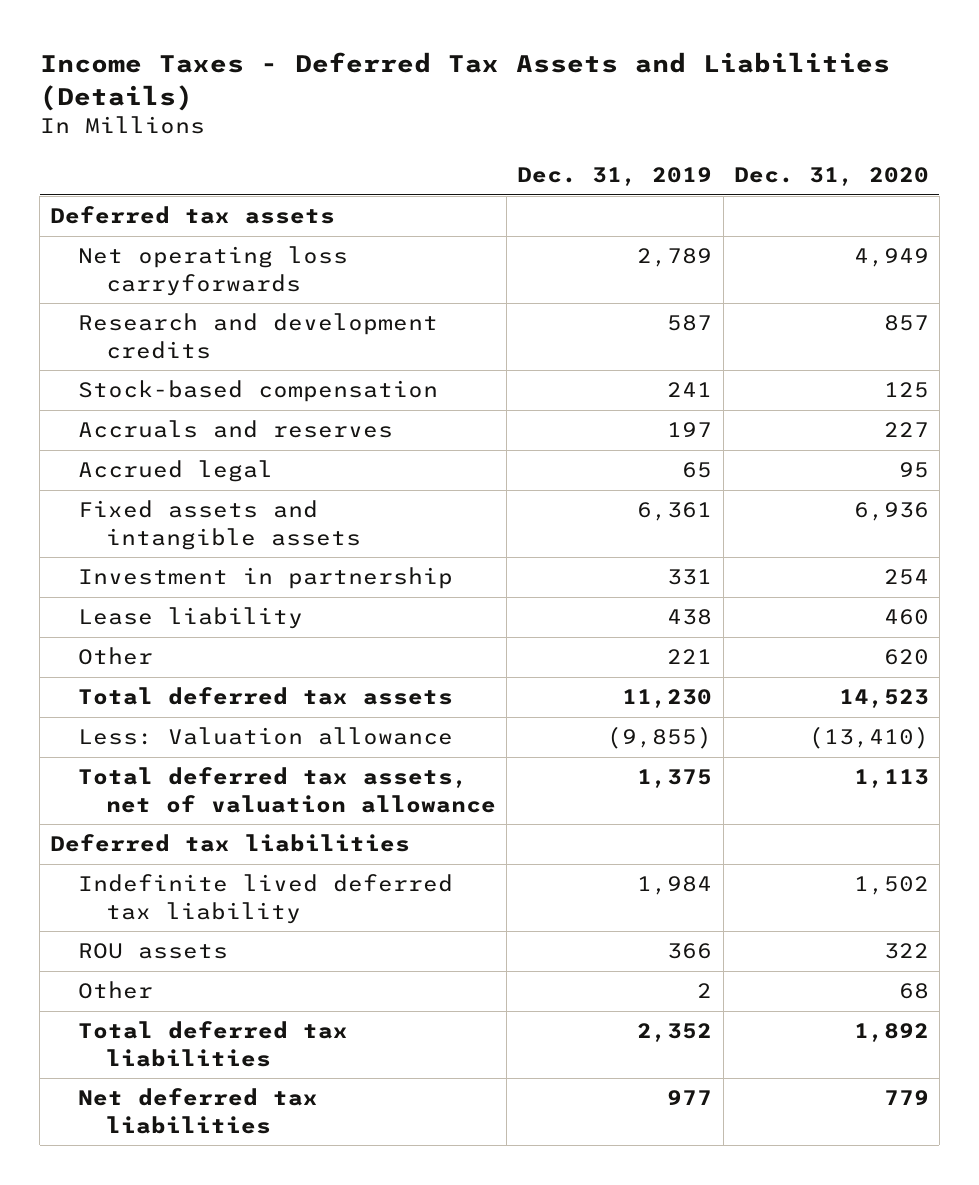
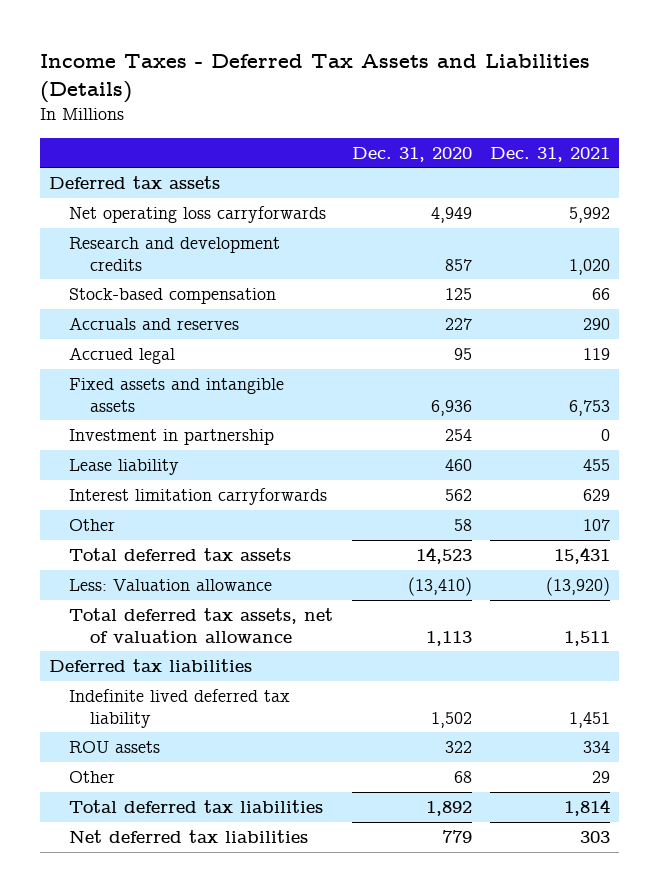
[517,166,713,186] Dec. 31, 2019 -> none
none -> [490,146,611,162] Dec. 31, 2021
none -> [69,488,328,506] Interest limitation carryforwards
[883,649,929,666] 620 -> [453,519,472,532] 58

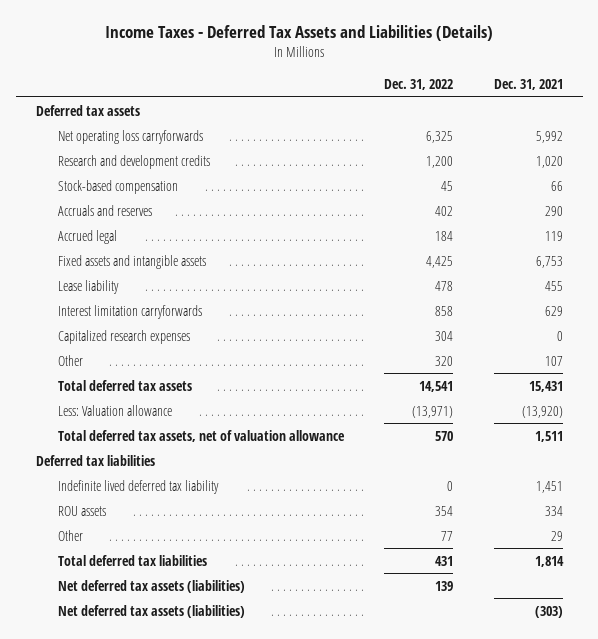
[351,146,472,162] Dec. 31, 2020 -> none
none -> [384,78,454,90] Dec. 31, 2022
[69,429,275,446] Investment in partnership -> none
none -> [57,329,190,344] Capitalized research expenses
none -> [57,579,245,593] Net deferred tax assets (liabilities)
[69,830,309,844] Net deferred tax liabilities -> [57,604,245,618] Net deferred tax assets (liabilities)
[580,831,611,844] 303 -> [534,605,563,618] (303)

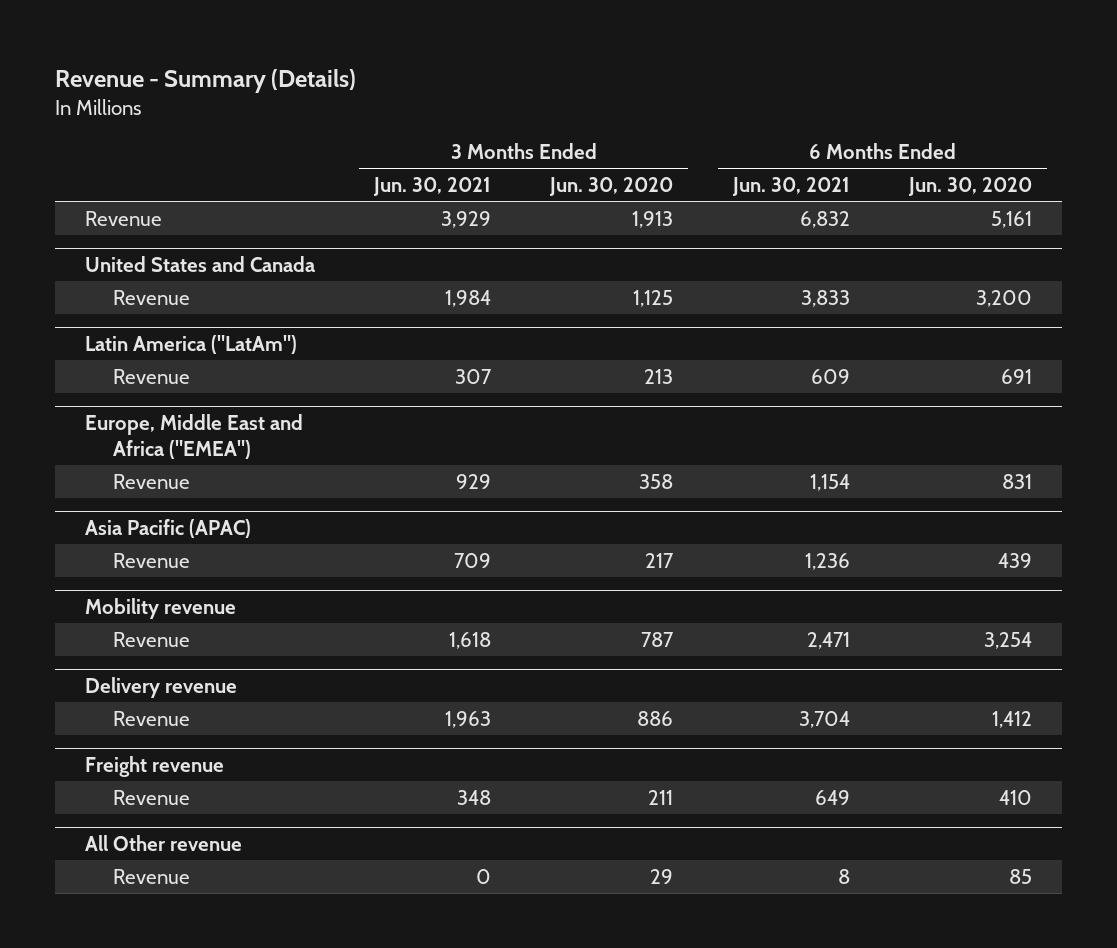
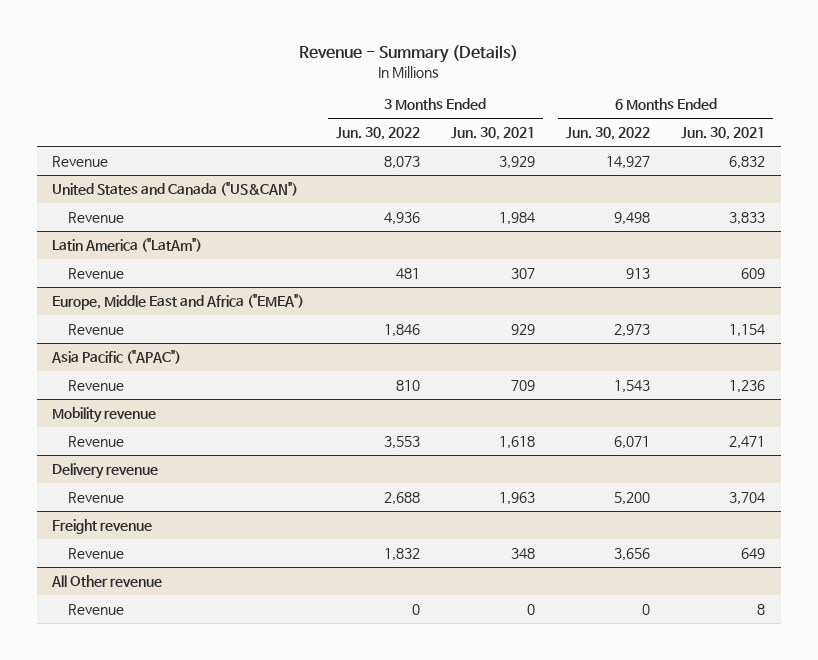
[549,177,674,197] Jun. 30, 2020 -> none
[908,177,1033,197] Jun. 30, 2020 -> none
none -> [335,127,420,141] Jun. 30, 2022
none -> [566,127,651,141] Jun. 30, 2022
[84,255,315,272] United States and Canada -> [52,181,299,196] United States and Canada ("US&CAN")
[84,518,251,538] Asia Pacific (APAC) -> [51,349,182,364] Asia Pacific ("APAC")

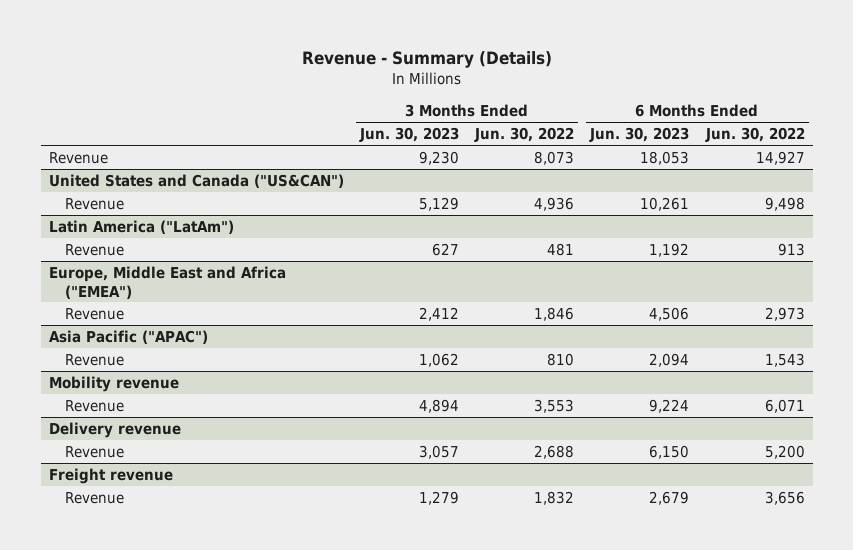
[450,127,535,141] Jun. 30, 2021 -> none
[681,127,766,141] Jun. 30, 2021 -> none
none -> [359,127,460,143] Jun. 30, 2023
none -> [589,127,690,143] Jun. 30, 2023
[51,574,163,587] All Other revenue -> none
[68,603,125,615] Revenue -> none

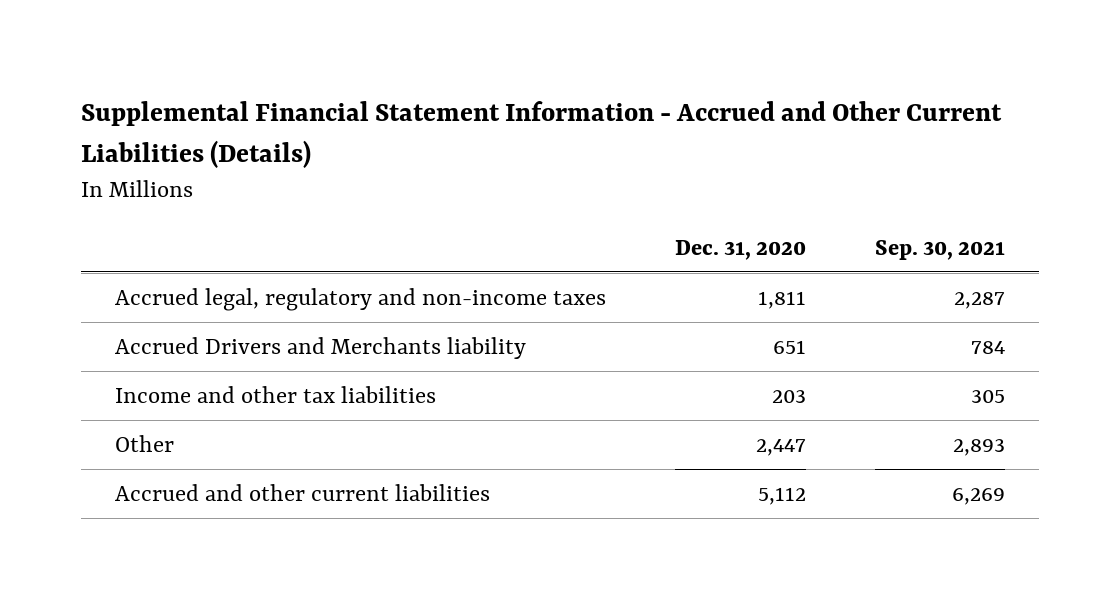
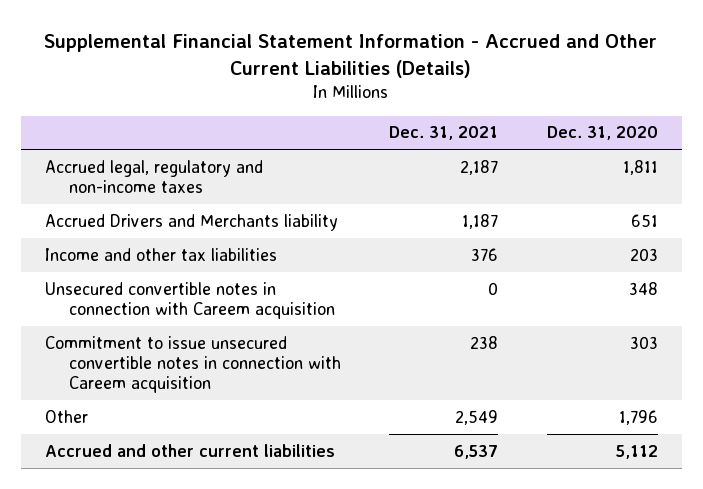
[875,239,1006,260] Sep. 30, 2021 -> none
none -> [389,126,499,141] Dec. 31, 2021
none -> [44,281,335,319] Unsecured convertible notes in connection with Careem acquisition
none -> [44,335,341,394] Commitment to issue unsecured convertible notes in connection with Careem acquisition
[756,438,807,456] 2,447 -> [618,409,658,425] 1,796

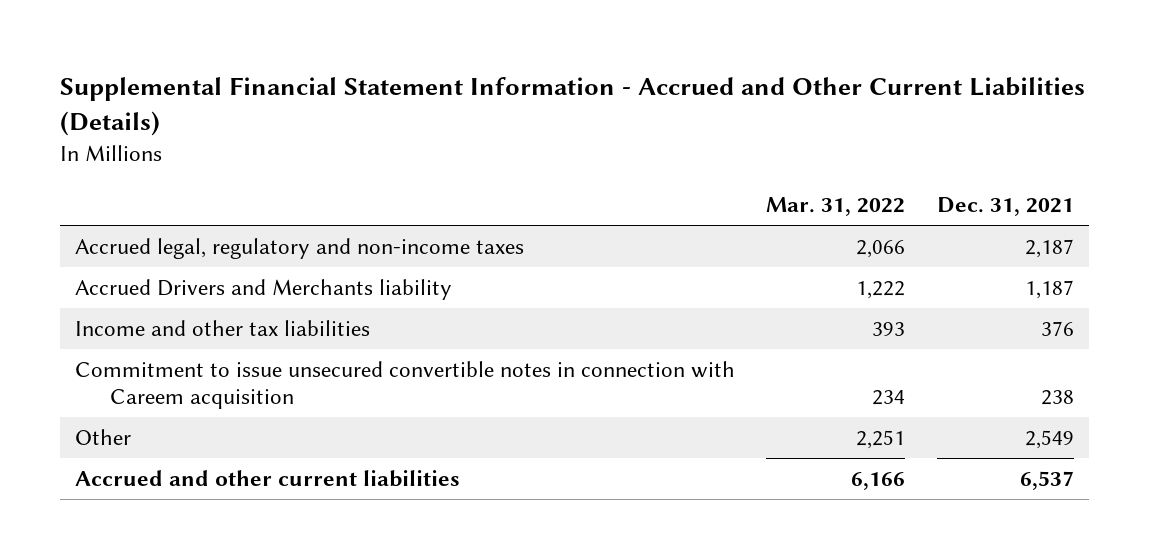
[546,126,658,141] Dec. 31, 2020 -> none
none -> [766,196,906,216] Mar. 31, 2022
[44,281,335,319] Unsecured convertible notes in connection with Careem acquisition -> none

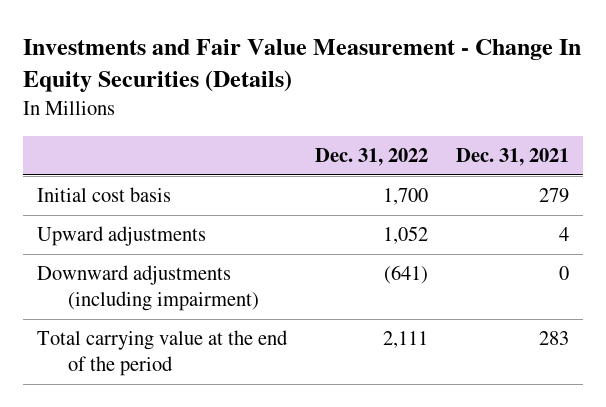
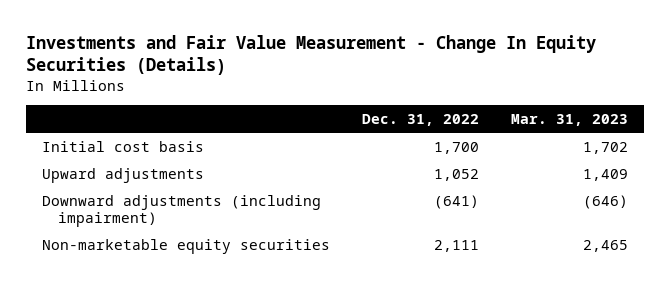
[456,148,570,167] Dec. 31, 2021 -> none
none -> [511,114,629,127] Mar. 31, 2023
[36,330,288,377] Total carrying value at the end of the period -> [42,238,331,254] Non-marketable equity securities

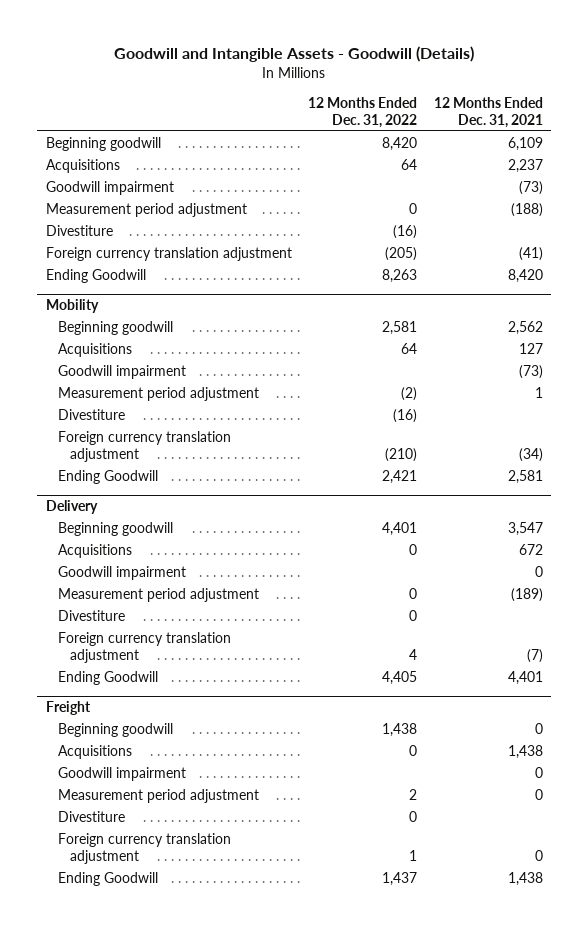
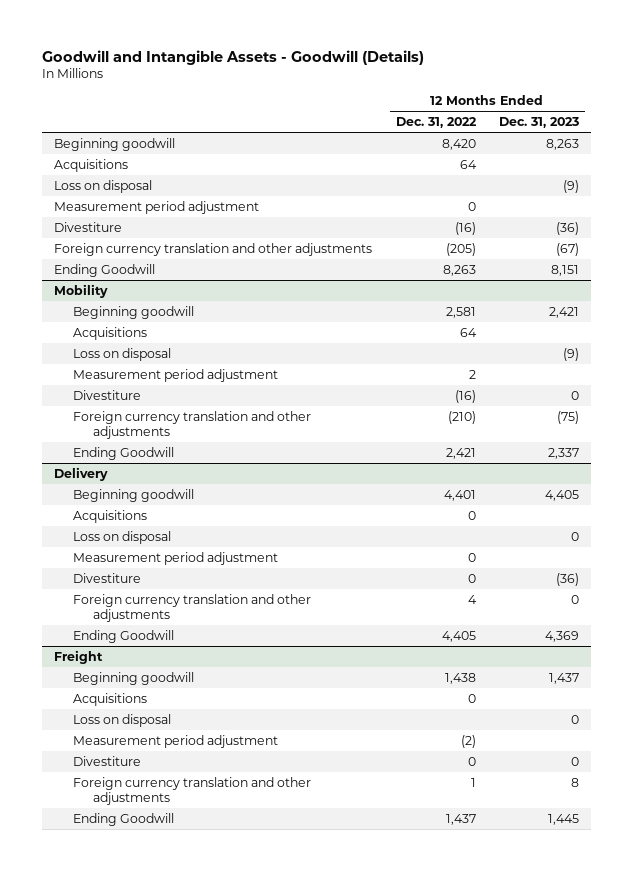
[433,96,543,128] 12 Months Ended Dec. 31, 2021 -> none
none -> [499,117,580,129] Dec. 31, 2023
[45,180,174,195] Goodwill impairment -> none
none -> [53,179,152,193] Loss on disposal
[45,246,292,261] Foreign currency translation adjustment -> [53,242,372,256] Foreign currency translation and other adjustments
[57,364,186,379] Goodwill impairment -> none
none -> [73,347,172,361] Loss on disposal
[401,386,418,401] (2) -> [468,369,476,379] 2
[57,430,231,462] Foreign currency translation adjustment -> [73,410,312,440] Foreign currency translation and other adjustments
[57,565,186,580] Goodwill impairment -> none
none -> [73,530,172,544] Loss on disposal
[57,631,231,663] Foreign currency translation adjustment -> [73,593,312,623] Foreign currency translation and other adjustments
[57,766,186,781] Goodwill impairment -> none
none -> [73,713,172,727] Loss on disposal
[409,788,418,800] 2 -> [460,734,476,748] (2)
[57,832,231,864] Foreign currency translation adjustment -> [73,776,312,806] Foreign currency translation and other adjustments

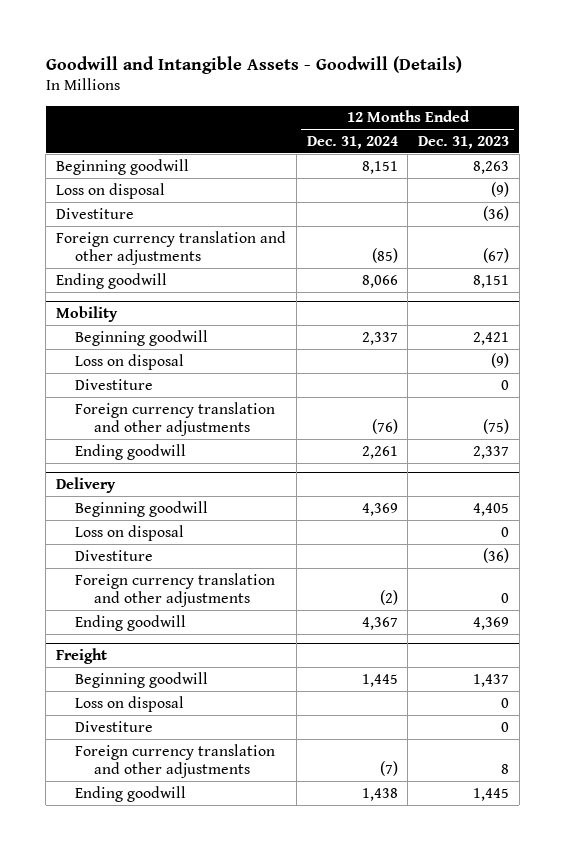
[395,117,477,129] Dec. 31, 2022 -> none
none -> [306,135,398,149] Dec. 31, 2024
[53,158,128,172] Acquisitions -> none
[53,200,259,214] Measurement period adjustment -> none
[53,263,155,277] Ending Goodwill -> [55,272,167,289] Ending goodwill
[73,326,148,340] Acquisitions -> none
[73,368,279,382] Measurement period adjustment -> none
[73,446,175,460] Ending Goodwill -> [75,443,187,460] Ending goodwill
[73,509,148,523] Acquisitions -> none
[73,551,279,565] Measurement period adjustment -> none
[73,629,175,643] Ending Goodwill -> [75,614,187,631] Ending goodwill
[73,692,148,706] Acquisitions -> none
[73,734,279,748] Measurement period adjustment -> none
[73,812,175,826] Ending Goodwill -> [75,785,187,802] Ending goodwill

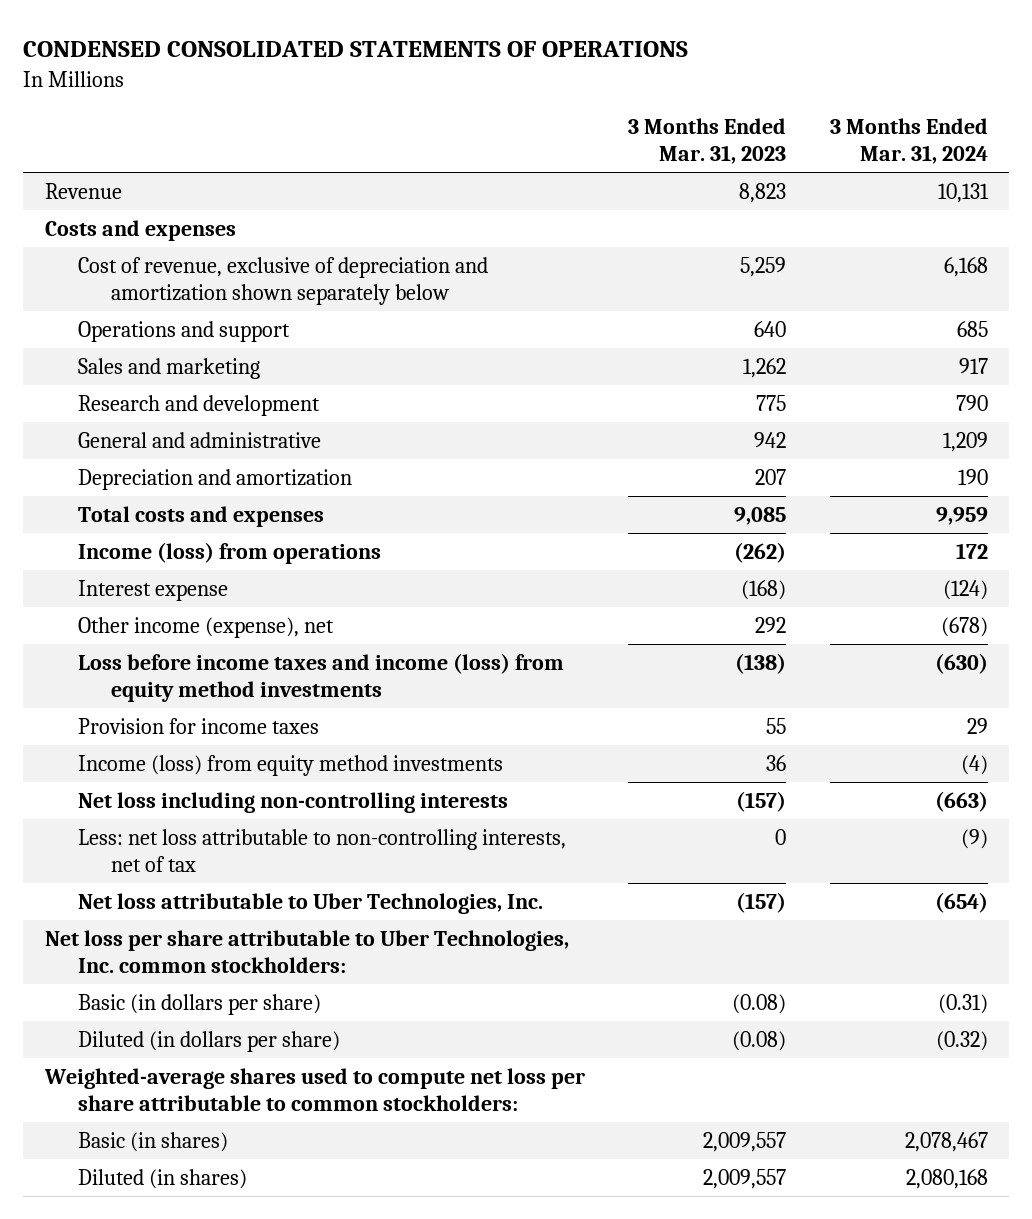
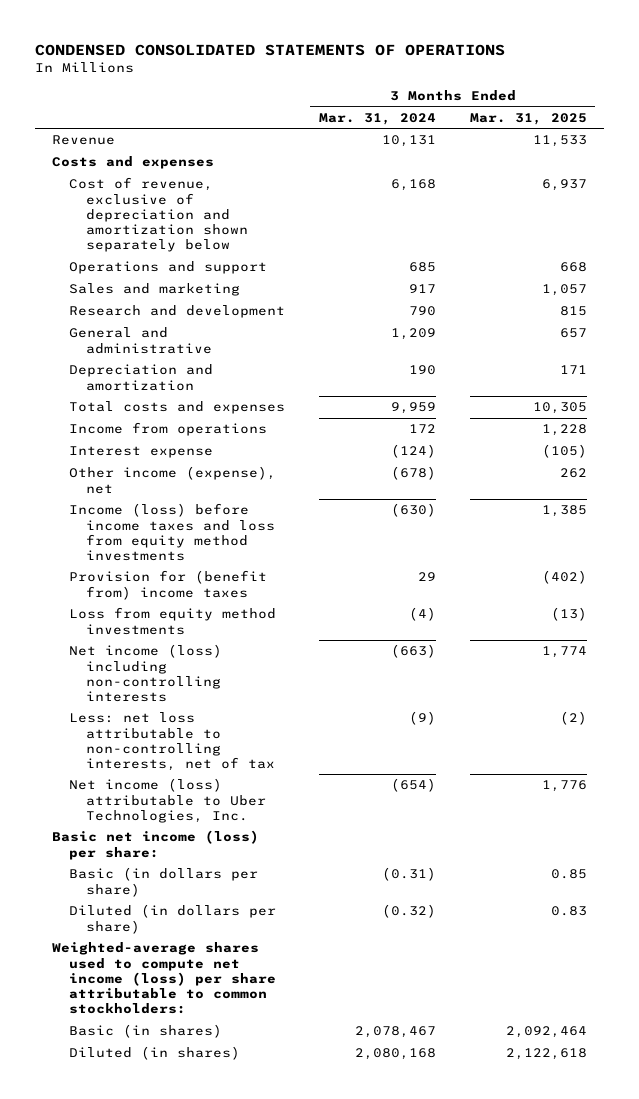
[628,118,787,165] 3 Months Ended Mar. 31, 2023 -> none
none -> [469,112,587,125] Mar. 31, 2025
[77,541,381,564] Income (loss) from operations -> [69,422,268,437] Income from operations
[77,652,564,702] Loss before income taxes and income (loss) from equity method investments -> [69,503,275,561] Income (loss) before income taxes and loss from equity method investments
[77,717,319,734] Provision for income taxes -> [69,570,268,600] Provision for (benefit from) income taxes
[77,754,503,776] Income (loss) from equity method investments -> [69,607,277,635] Loss from equity method investments
[77,791,508,813] Net loss including non-controlling interests -> [69,644,223,702] Net income (loss) including non-controlling interests
[77,892,543,914] Net loss attributable to Uber Technologies, Inc. -> [69,778,266,823] Net income (loss) attributable to Uber Technologies, Inc.
[44,929,569,973] Net loss per share attributable to Uber Technologies, Inc. common stockholders: -> [52,830,260,860] Basic net income (loss) per share:
[43,1067,585,1111] Weighted-average shares used to compute net loss per share attributable to common stockholders: -> [52,942,277,1015] Weighted-average shares used to compute net income (loss) per share attributable to common stockholders:

